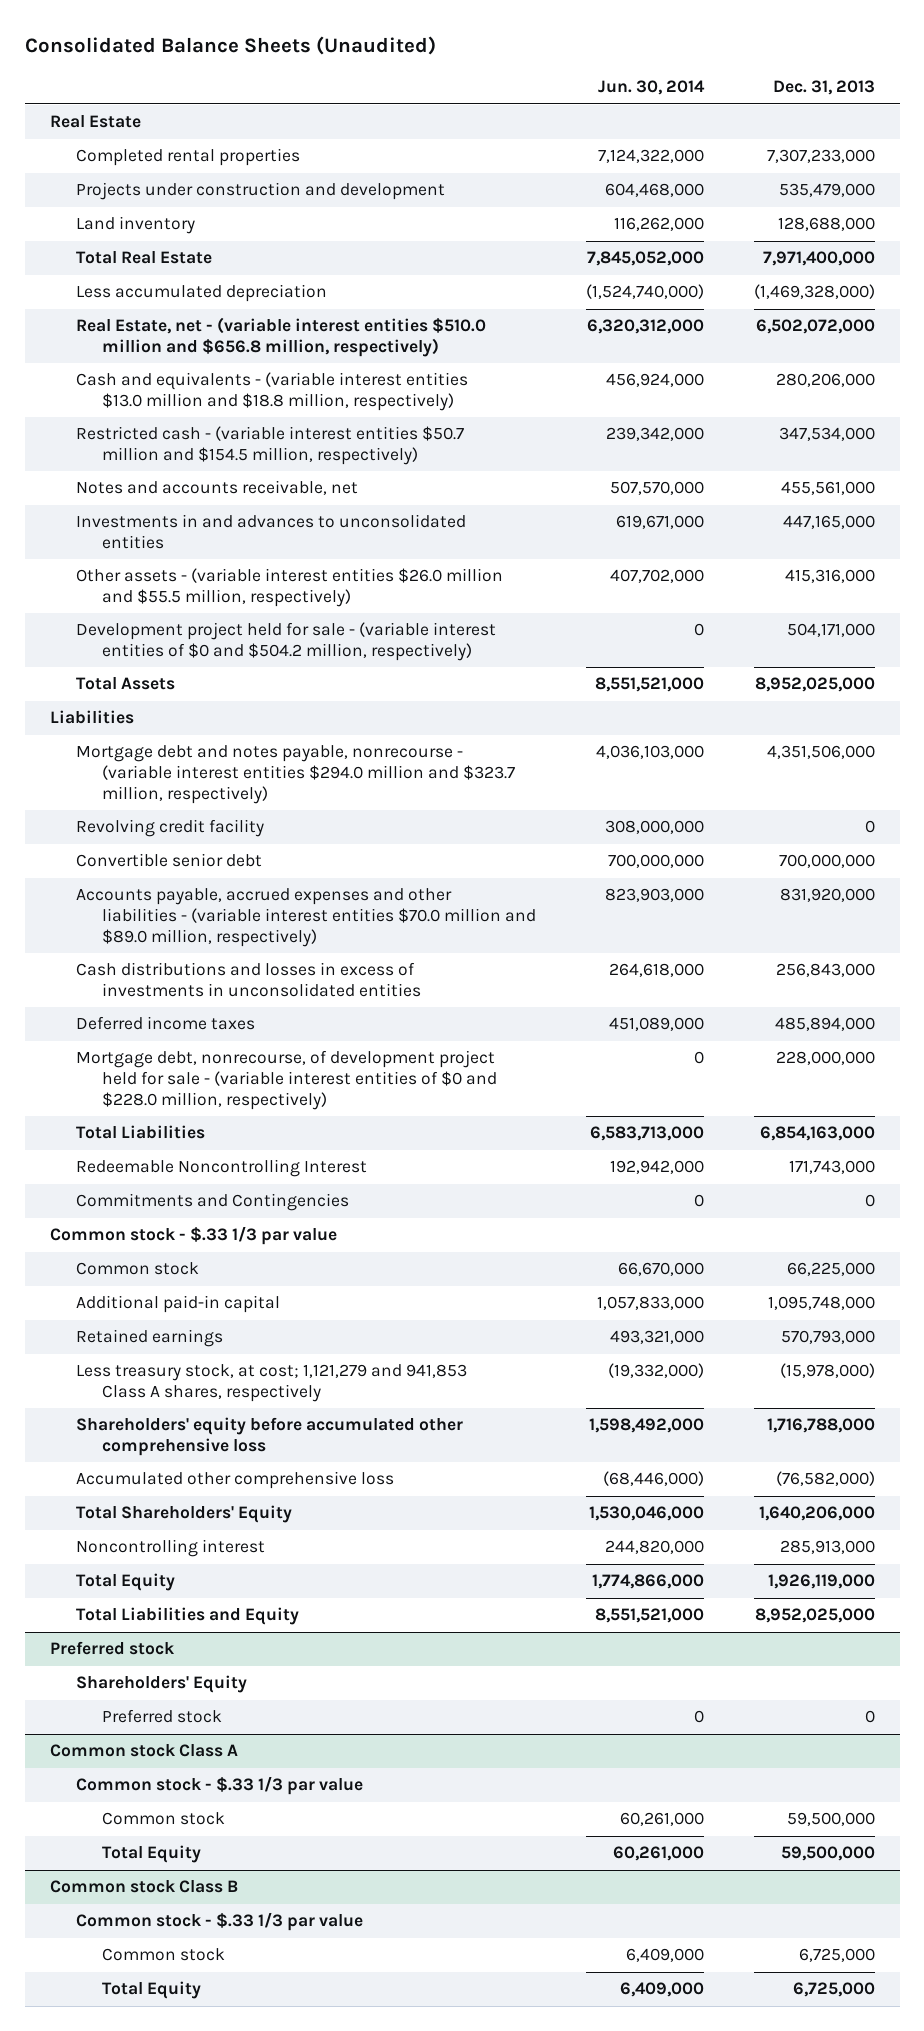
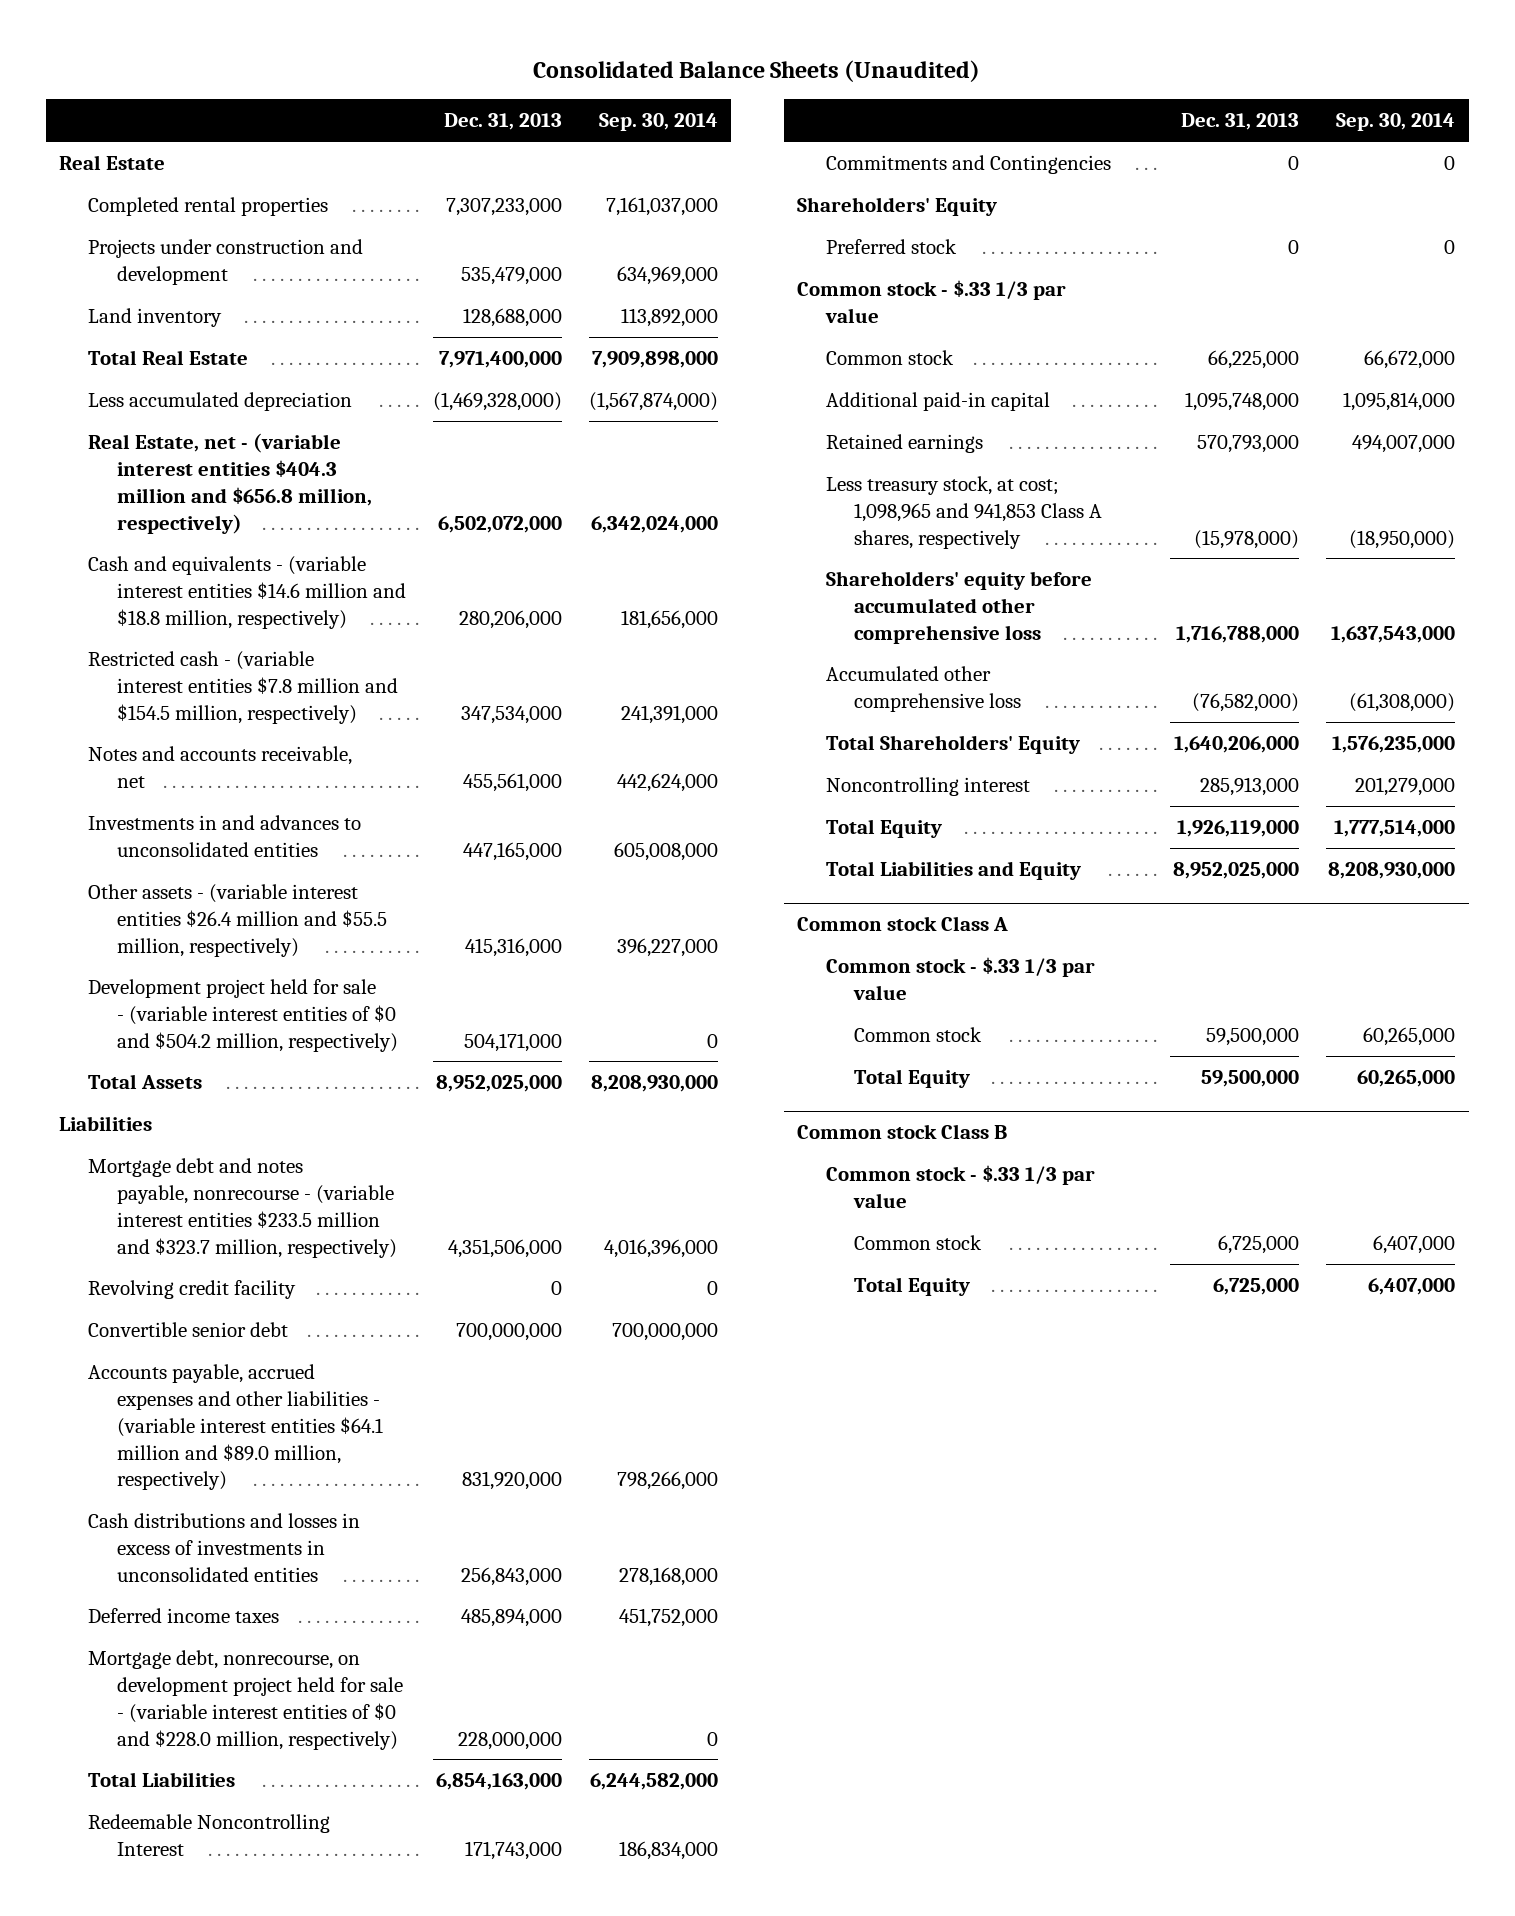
[597,80,705,96] Jun. 30, 2014 -> none
none -> [598,113,718,132] Sep. 30, 2014
[75,317,486,358] Real Estate, net - (variable interest entities $510.0 million and $656.8 million, respectively) -> [87,432,372,534] Real Estate, net - (variable interest entities $404.3 million and $656.8 million, respectively)
[75,372,468,412] Cash and equivalents - (variable interest entities $13.0 million and $18.8 million, respectively) -> [87,555,406,629] Cash and equivalents - (variable interest entities $14.6 million and $18.8 million, respectively)
[75,426,464,466] Restricted cash - (variable interest entities $50.7 million and $154.5 million, respectively) -> [87,650,398,724] Restricted cash - (variable interest entities $7.8 million and $154.5 million, respectively)
[75,568,503,608] Other assets - (variable interest entities $26.0 million and $55.5 million, respectively) -> [87,883,387,957] Other assets - (variable interest entities $26.4 million and $55.5 million, respectively)
[75,745,516,804] Mortgage debt and notes payable, nonrecourse - (variable interest entities $294.0 million and $323.7 million, respectively) -> [87,1157,397,1258] Mortgage debt and notes payable, nonrecourse - (variable interest entities $233.5 million and $323.7 million, respectively)
[75,888,537,947] Accounts payable, accrued expenses and other liabilities - (variable interest entities $70.0 million and $89.0 million, respectively) -> [87,1363,383,1491] Accounts payable, accrued expenses and other liabilities - (variable interest entities $64.1 million and $89.0 million, respectively)
[75,1050,498,1110] Mortgage debt, nonrecourse, of development project held for sale - (variable interest entities of $0 and $228.0 million, respectively) -> [87,1649,403,1750] Mortgage debt, nonrecourse, on development project held for sale - (variable interest entities of $0 and $228.0 million, respectively)
none -> [797,196,998,216] Shareholders' Equity
none -> [825,238,957,254] Preferred stock
[75,1364,467,1403] Less treasury stock, at cost; 1,121,279 and 941,853 Class A shares, respectively -> [825,475,1103,549] Less treasury stock, at cost; 1,098,965 and 941,853 Class A shares, respectively
[49,1641,175,1656] Preferred stock -> none
[75,1675,247,1694] Shareholders' Equity -> none
[102,1709,223,1724] Preferred stock -> none

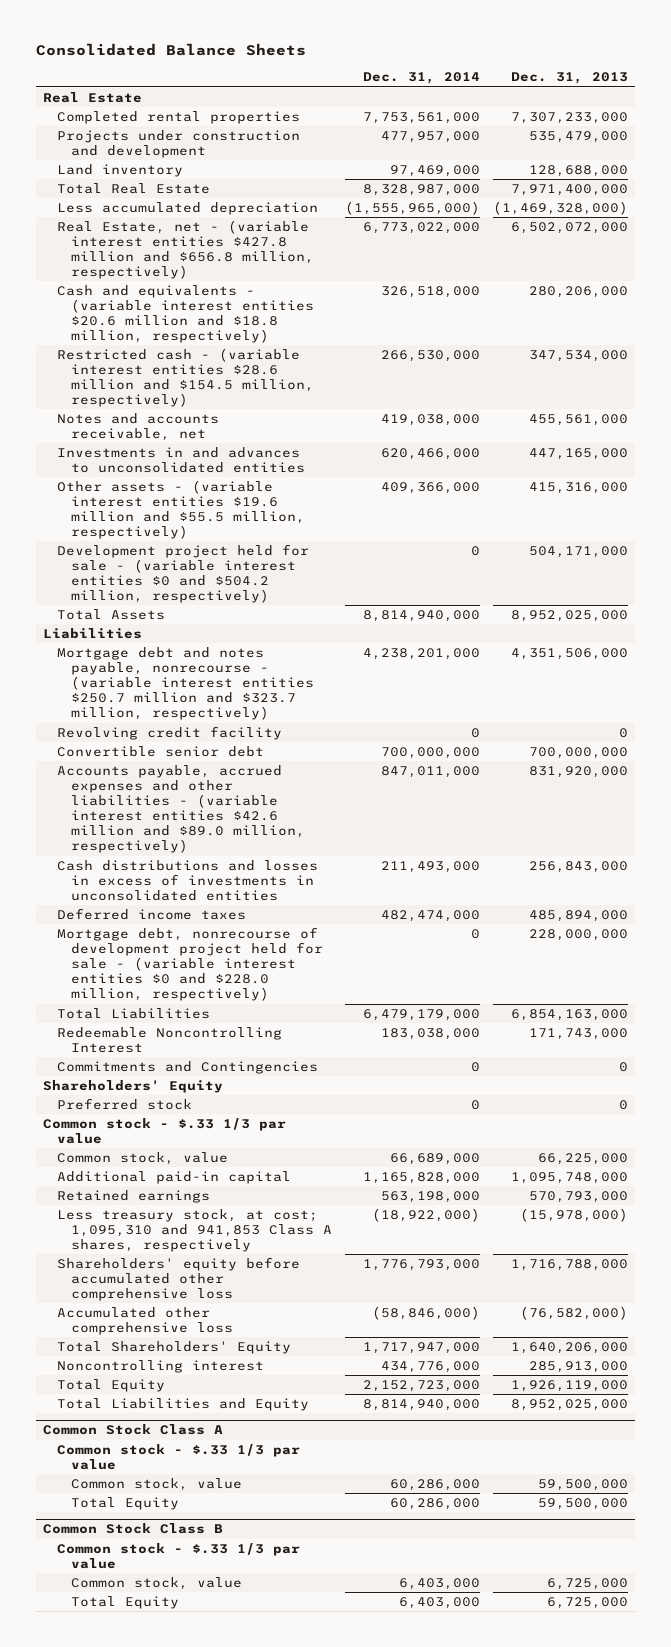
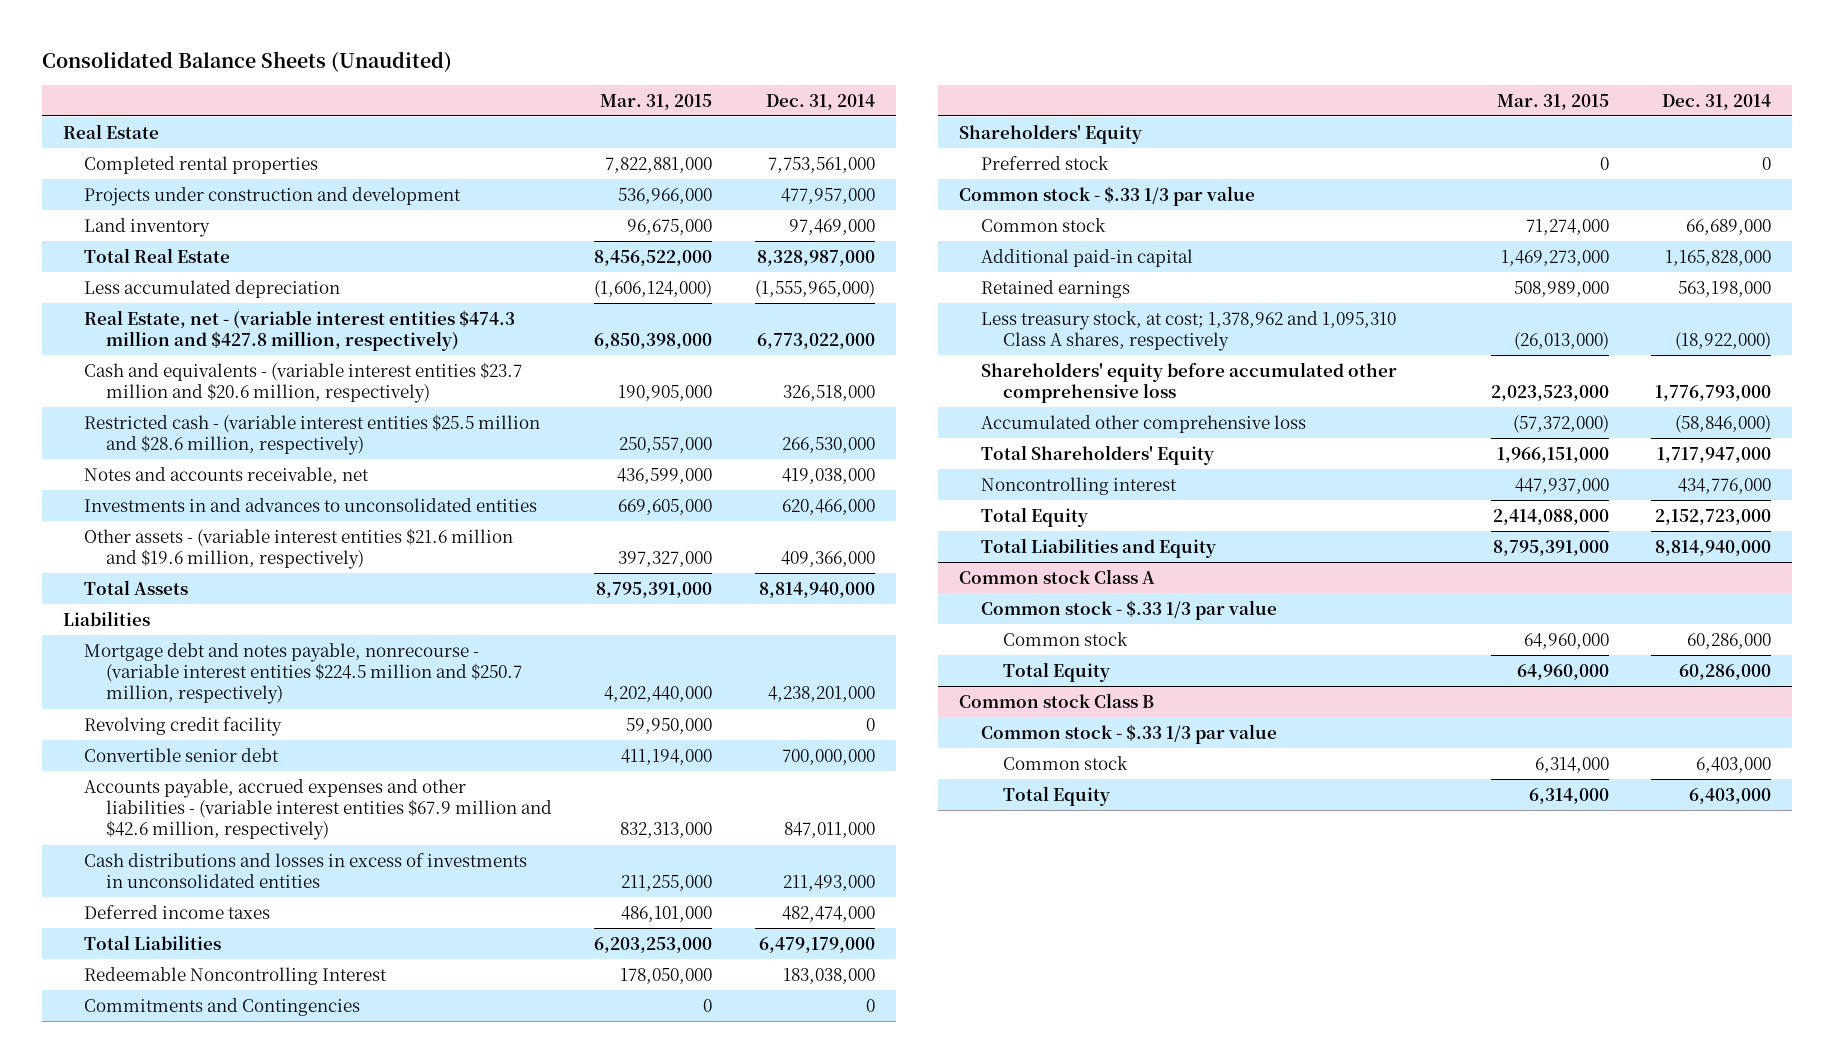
[36,43,307,57] Consolidated Balance Sheets -> [41,50,452,72] Consolidated Balance Sheets (Unaudited)
[510,72,628,85] Dec. 31, 2013 -> none
none -> [600,93,713,110] Mar. 31, 2015
[56,219,314,280] Real Estate, net - (variable interest entities $427.8 million and $656.8 million, respectively) -> [84,309,516,351] Real Estate, net - (variable interest entities $474.3 million and $427.8 million, respectively)
[56,284,314,344] Cash and equivalents - (variable interest entities $20.6 million and $18.8 million, respectively) -> [84,361,523,403] Cash and equivalents - (variable interest entities $23.7 million and $20.6 million, respectively)
[56,347,314,408] Restricted cash - (variable interest entities $28.6 million and $154.5 million, respectively) -> [84,413,541,455] Restricted cash - (variable interest entities $25.5 million and $28.6 million, respectively)
[56,543,309,604] Development project held for sale - (variable interest entities $0 and $504.2 million, respectively) -> none
[56,479,305,540] Other assets - (variable interest entities $19.6 million and $55.5 million, respectively) -> [84,527,514,569] Other assets - (variable interest entities $21.6 million and $19.6 million, respectively)
[56,646,314,721] Mortgage debt and notes payable, nonrecourse - (variable interest entities $250.7 million and $323.7 million, respectively) -> [84,642,523,705] Mortgage debt and notes payable, nonrecourse - (variable interest entities $224.5 million and $250.7 million, respectively)
[56,764,305,854] Accounts payable, accrued expenses and other liabilities - (variable interest entities $42.6 million and $89.0 million, respectively) -> [84,778,553,841] Accounts payable, accrued expenses and other liabilities - (variable interest entities $67.9 million and $42.6 million, respectively)
[56,926,323,1002] Mortgage debt, nonrecourse of development project held for sale - (variable interest entities $0 and $228.0 million, respectively) -> none
[56,1151,228,1165] Common stock, value -> [981,217,1107,232] Common stock
[56,1208,332,1253] Less treasury stock, at cost; 1,095,310 and 941,853 Class A shares, respectively -> [981,310,1397,351] Less treasury stock, at cost; 1,378,962 and 1,095,310 Class A shares, respectively
[42,1424,223,1436] Common Stock Class A -> [959,568,1156,584] Common stock Class A
[70,1477,242,1491] Common stock, value -> [1002,631,1128,646] Common stock
[42,1523,223,1535] Common Stock Class B -> [959,692,1155,708] Common stock Class B
[70,1576,242,1590] Common stock, value -> [1002,755,1128,770] Common stock

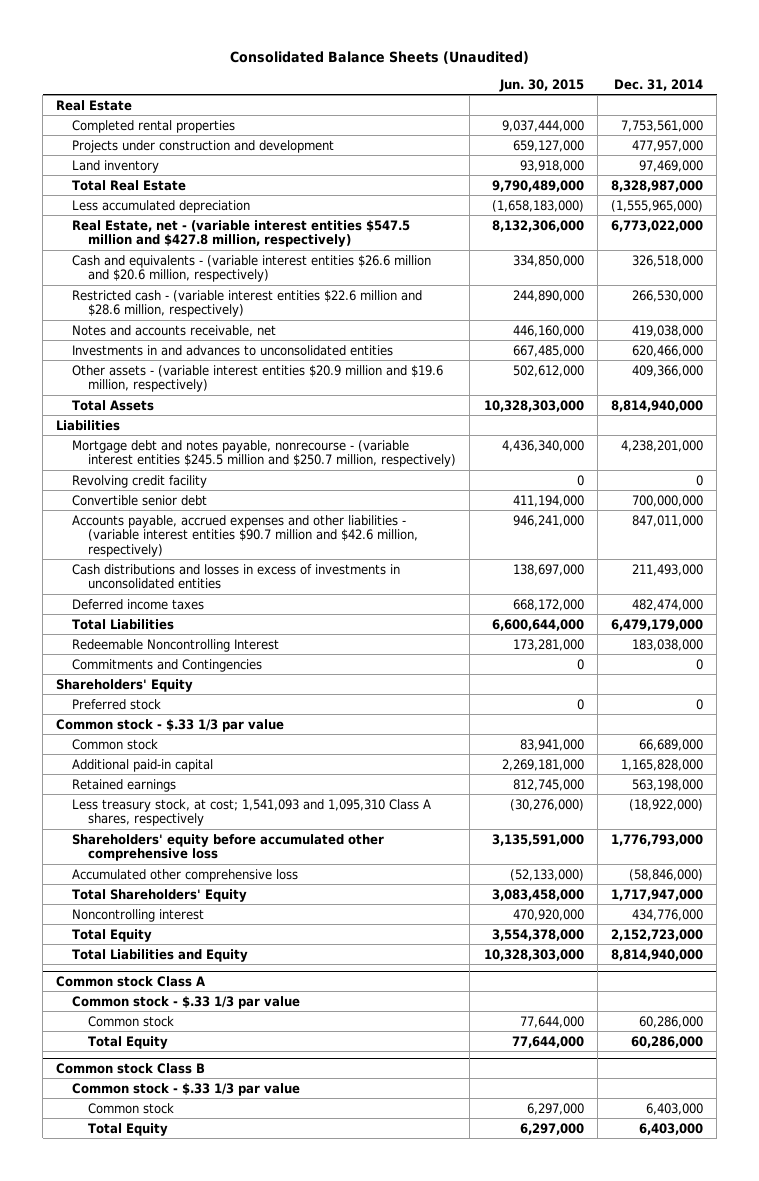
[600,93,713,110] Mar. 31, 2015 -> none
none -> [498,78,584,92] Jun. 30, 2015
[84,309,516,351] Real Estate, net - (variable interest entities $474.3 million and $427.8 million, respectively) -> [72,219,411,248] Real Estate, net - (variable interest entities $547.5 million and $427.8 million, respectively)
[84,361,523,403] Cash and equivalents - (variable interest entities $23.7 million and $20.6 million, respectively) -> [72,254,432,283] Cash and equivalents - (variable interest entities $26.6 million and $20.6 million, respectively)
[84,413,541,455] Restricted cash - (variable interest entities $25.5 million and $28.6 million, respectively) -> [72,289,423,318] Restricted cash - (variable interest entities $22.6 million and $28.6 million, respectively)
[84,527,514,569] Other assets - (variable interest entities $21.6 million and $19.6 million, respectively) -> [72,364,444,393] Other assets - (variable interest entities $20.9 million and $19.6 million, respectively)
[84,642,523,705] Mortgage debt and notes payable, nonrecourse - (variable interest entities $224.5 million and $250.7 million, respectively) -> [72,439,457,468] Mortgage debt and notes payable, nonrecourse - (variable interest entities $245.5 million and $250.7 million, respectively)
[84,778,553,841] Accounts payable, accrued expenses and other liabilities - (variable interest entities $67.9 million and $42.6 million, respectively) -> [72,514,419,557] Accounts payable, accrued expenses and other liabilities - (variable interest entities $90.7 million and $42.6 million, respectively)
[981,310,1397,351] Less treasury stock, at cost; 1,378,962 and 1,095,310 Class A shares, respectively -> [72,798,432,827] Less treasury stock, at cost; 1,541,093 and 1,095,310 Class A shares, respectively

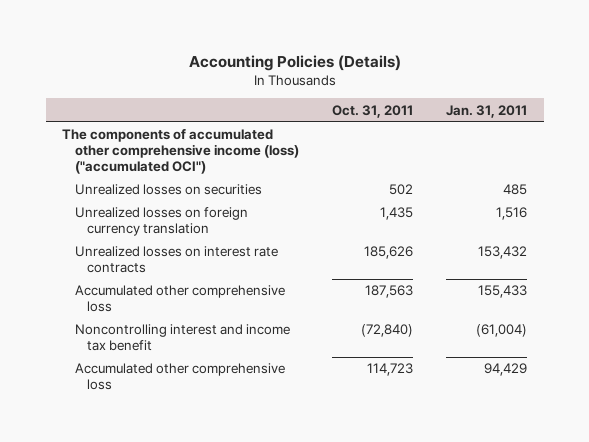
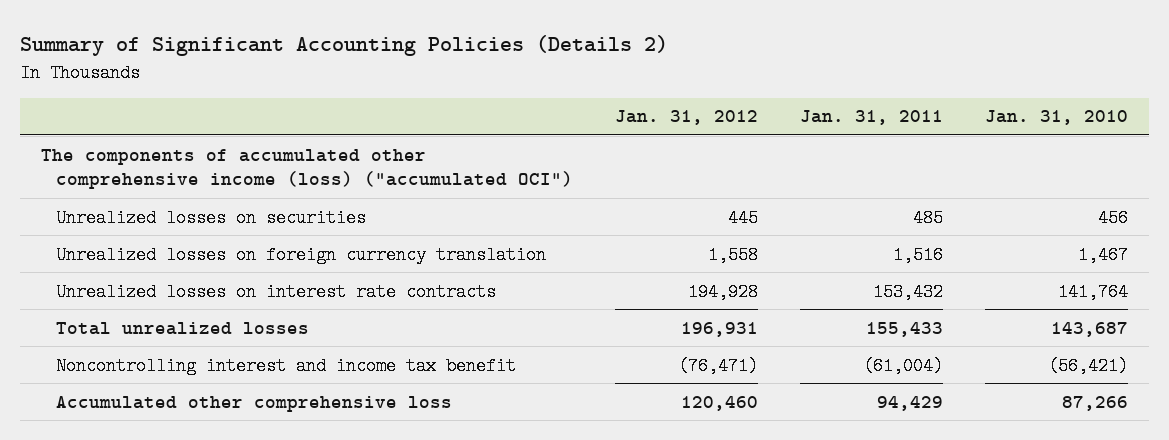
[188,54,401,71] Accounting Policies (Details) -> [19,34,668,56] Summary of Significant Accounting Policies (Details 2)
[331,104,413,118] Oct. 31, 2011 -> none
none -> [615,110,759,126] Jan. 31, 2012
none -> [984,110,1128,126] Jan. 31, 2010
[74,285,285,313] Accumulated other comprehensive loss -> [56,321,310,335] Total unrealized losses

